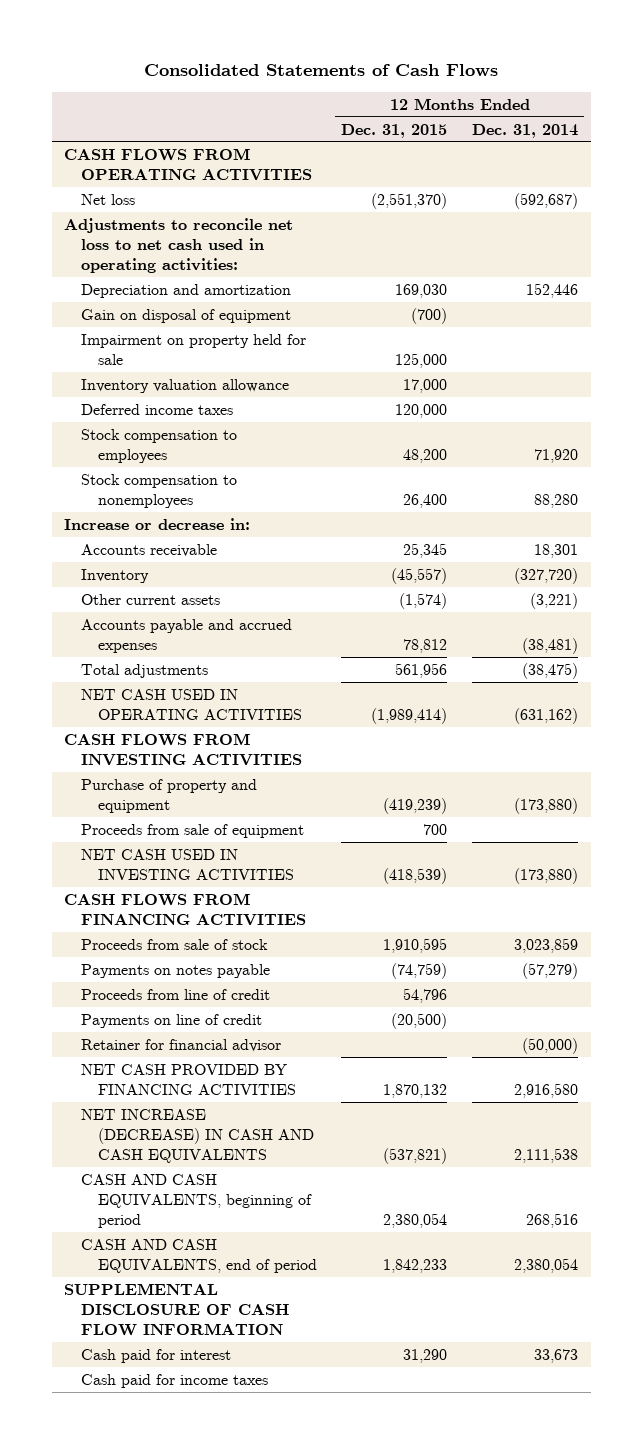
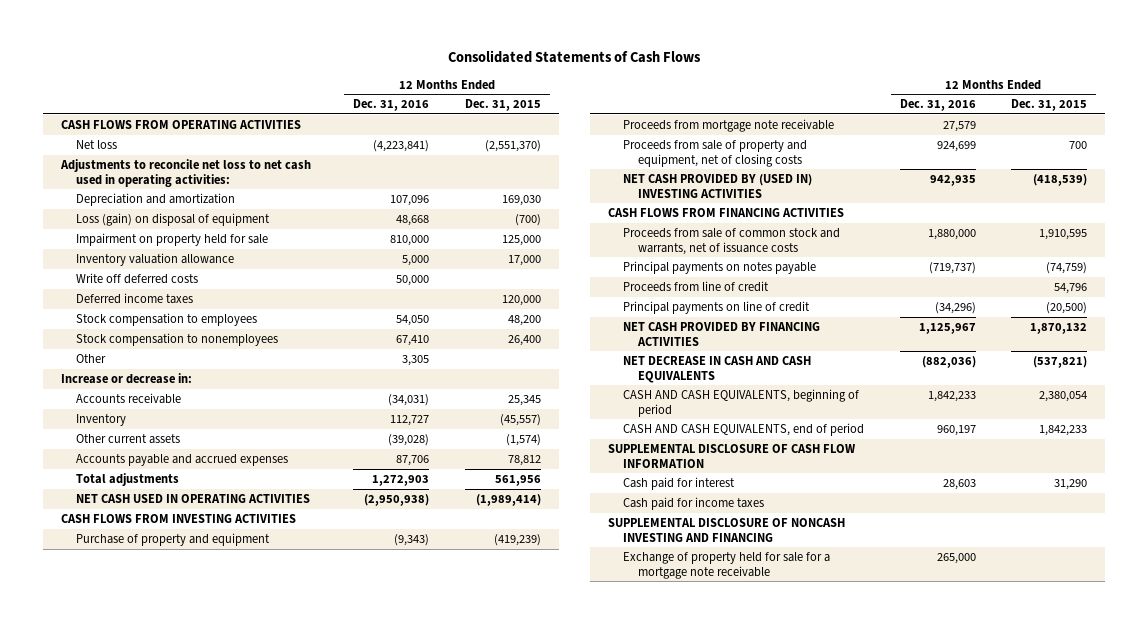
[472,123,579,138] Dec. 31, 2014 -> none
none -> [352,99,429,112] Dec. 31, 2016
[80,308,291,323] Gain on disposal of equipment -> [75,212,270,226] Loss (gain) on disposal of equipment
none -> [75,272,198,284] Write off deferred costs
none -> [75,353,106,363] Other
none -> [622,118,834,132] Proceeds from mortgage note receivable
[80,823,304,838] Proceeds from sale of equipment -> [622,139,807,167] Proceeds from sale of property and equipment, net of closing costs
[80,848,294,880] NET CASH USED IN INVESTING ACTIVITIES -> [622,173,812,198] NET CASH PROVIDED BY (USED IN) INVESTING ACTIVITIES
[80,938,268,950] Proceeds from sale of stock -> [622,227,840,255] Proceeds from sale of common stock and warrants, net of issuance costs
[80,963,270,978] Payments on notes payable -> [622,260,816,274] Principal payments on notes payable
[80,1038,281,1052] Retainer for financial advisor -> none
[80,1013,262,1028] Payments on line of credit -> [622,300,810,314] Principal payments on line of credit
[80,1108,314,1163] NET INCREASE (DECREASE) IN CASH AND CASH EQUIVALENTS -> [622,355,811,383] NET DECREASE IN CASH AND CASH EQUIVALENTS
none -> [607,517,845,542] SUPPLEMENTAL DISCLOSURE OF NONCASH INVESTING AND FINANCING
none -> [622,551,830,579] Exchange of property held for sale for a mortgage note receivable

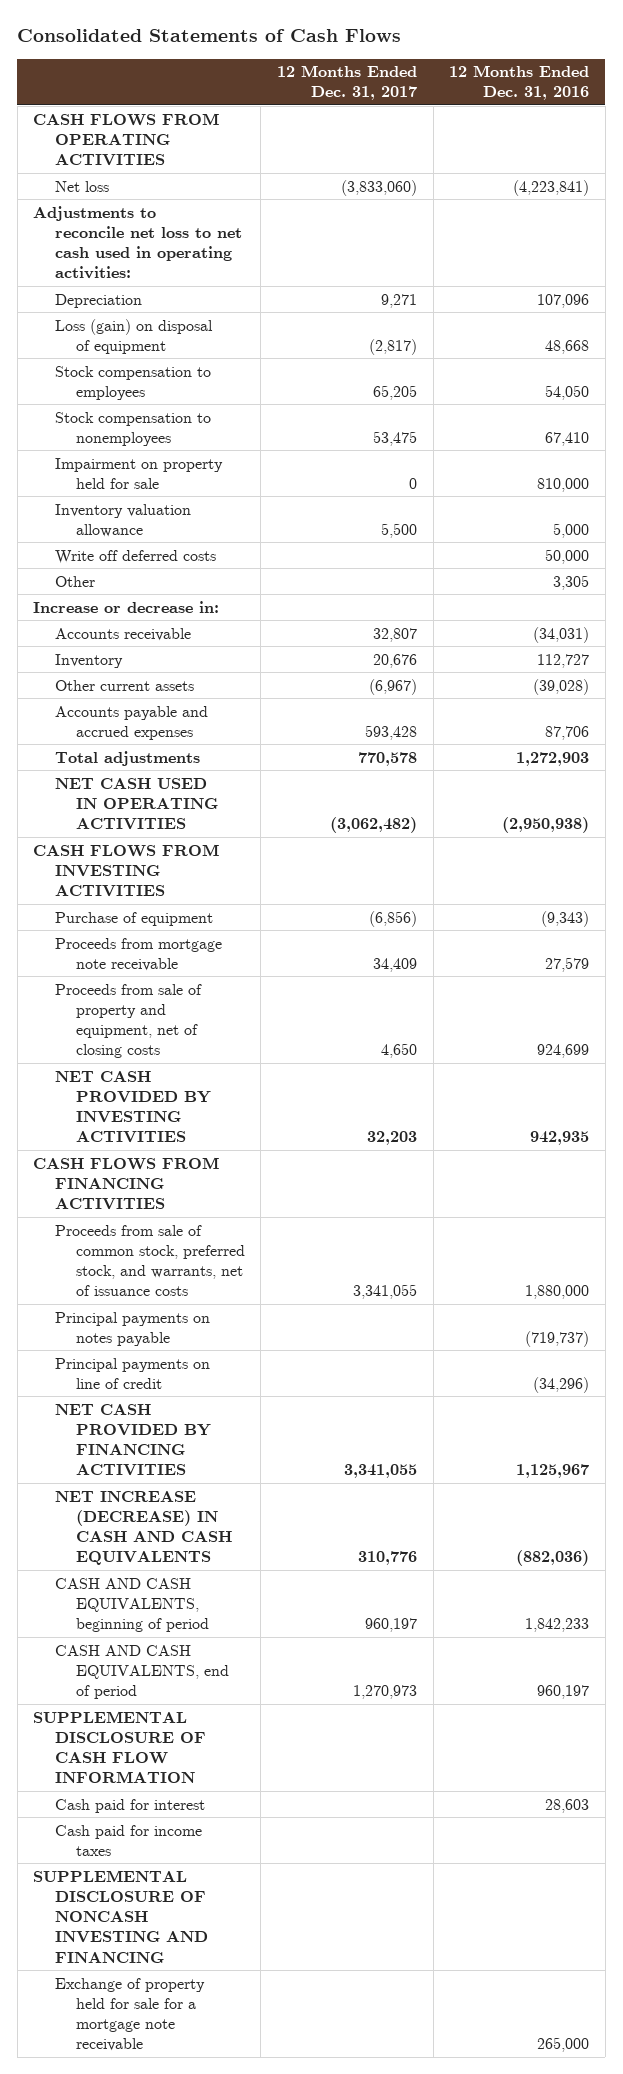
[464,99,541,112] Dec. 31, 2015 -> none
none -> [276,65,417,101] 12 Months Ended Dec. 31, 2017
[75,192,235,206] Depreciation and amortization -> [54,293,142,308] Depreciation
[75,312,257,326] Stock compensation to employees -> [54,365,211,400] Stock compensation to employees
[75,332,278,346] Stock compensation to nonemployees -> [54,411,211,446] Stock compensation to nonemployees
[75,292,193,304] Deferred income taxes -> none
[75,532,270,546] Purchase of property and equipment -> [54,911,213,926] Purchase of equipment
[622,173,812,198] NET CASH PROVIDED BY (USED IN) INVESTING ACTIVITIES -> [54,1070,211,1144] NET CASH PROVIDED BY INVESTING ACTIVITIES
[622,227,840,255] Proceeds from sale of common stock and warrants, net of issuance costs -> [54,1224,245,1297] Proceeds from sale of common stock, preferred stock, and warrants, net of issuance costs
[622,280,769,292] Proceeds from line of credit -> none
[622,355,811,383] NET DECREASE IN CASH AND CASH EQUIVALENTS -> [54,1490,232,1566] NET INCREASE (DECREASE) IN CASH AND CASH EQUIVALENTS

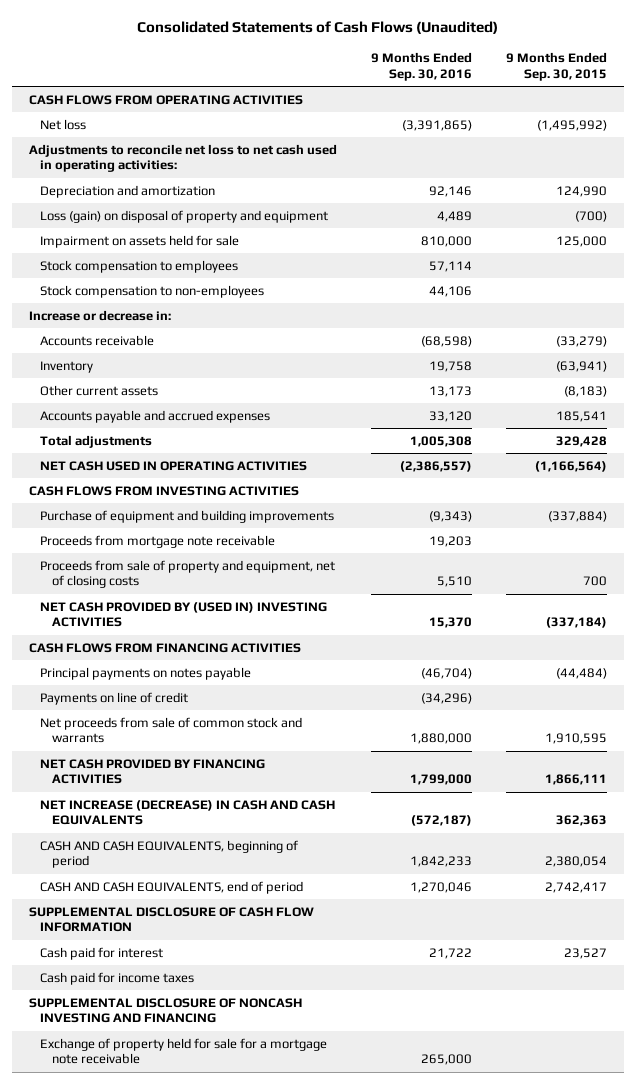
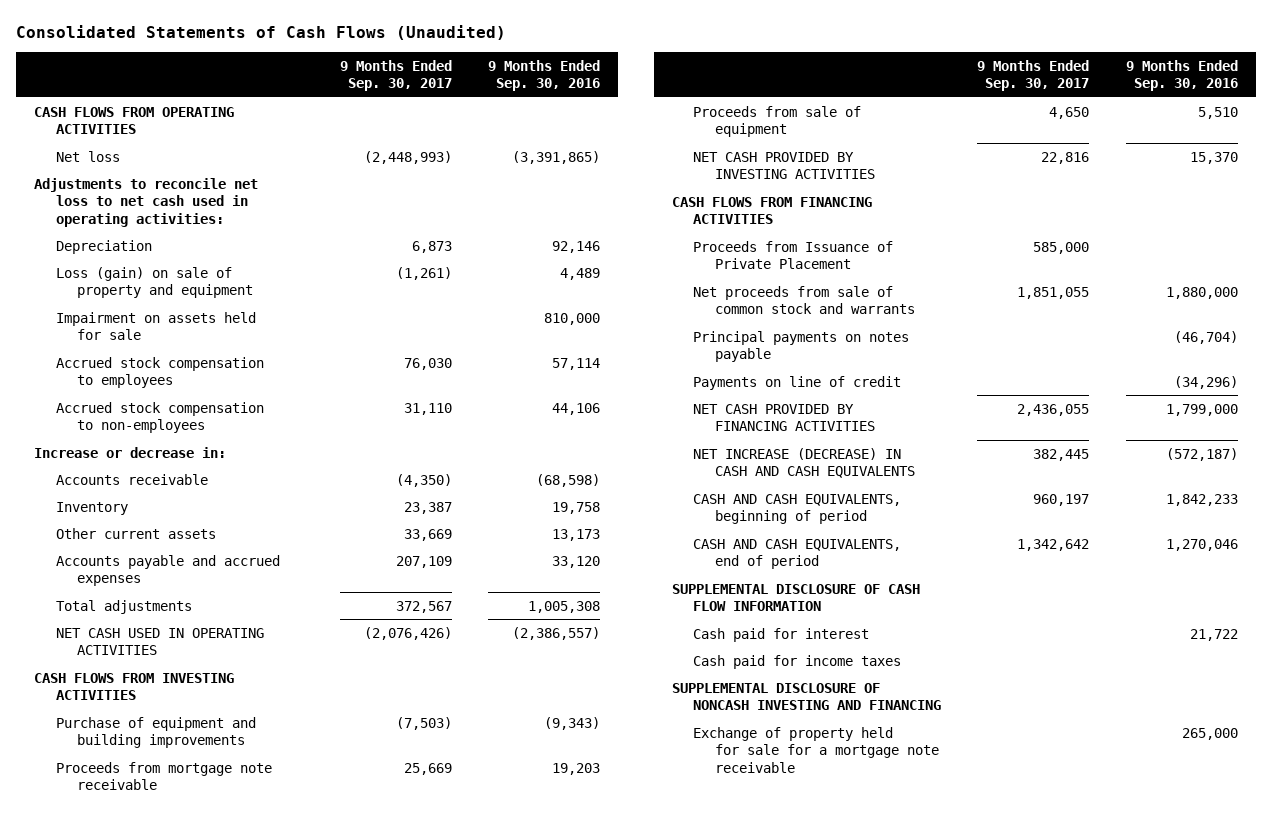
[506,52,608,81] 9 Months Ended Sep. 30, 2015 -> none
none -> [340,59,453,92] 9 Months Ended Sep. 30, 2017
[40,184,216,198] Depreciation and amortization -> [55,239,152,254] Depreciation
[40,209,329,223] Loss (gain) on disposal of property and equipment -> [55,266,254,299] Loss (gain) on sale of property and equipment
[40,259,239,273] Stock compensation to employees -> [55,356,264,389] Accrued stock compensation to employees
[40,284,265,298] Stock compensation to non-employees -> [55,401,264,434] Accrued stock compensation to non-employees
[40,559,336,589] Proceeds from sale of property and equipment, net of closing costs -> [693,105,862,138] Proceeds from sale of equipment
[40,601,328,628] NET CASH PROVIDED BY (USED IN) INVESTING ACTIVITIES -> [693,151,875,180] NET CASH PROVIDED BY INVESTING ACTIVITIES
none -> [693,240,894,270] Proceeds from Issuance of Private Placement
[40,716,303,744] Net proceeds from sale of common stock and warrants -> [693,285,915,315] Net proceeds from sale of common stock and warrants

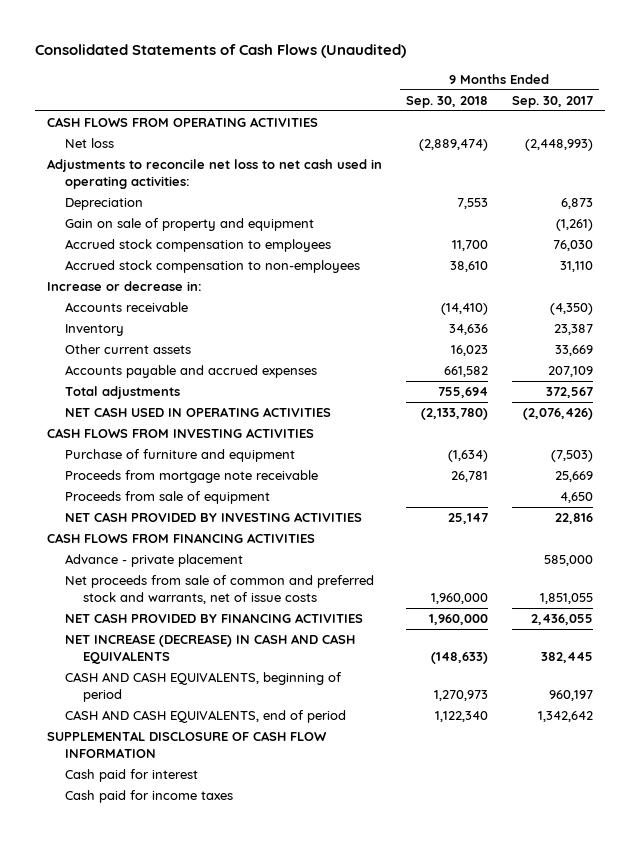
[488,59,601,92] 9 Months Ended Sep. 30, 2016 -> none
none -> [405,95,488,108] Sep. 30, 2018
[55,311,256,341] Impairment on assets held for sale -> none
[55,266,254,299] Loss (gain) on sale of property and equipment -> [64,218,314,232] Gain on sale of property and equipment
[55,716,256,749] Purchase of equipment and building improvements -> [64,449,295,463] Purchase of furniture and equipment
[693,330,910,363] Principal payments on notes payable -> none
[693,375,902,390] Payments on line of credit -> none
[693,240,894,270] Proceeds from Issuance of Private Placement -> [64,554,243,568] Advance - private placement
[693,285,915,315] Net proceeds from sale of common stock and warrants -> [64,575,374,604] Net proceeds from sale of common and preferred stock and warrants, net of issue costs
[671,682,942,711] SUPPLEMENTAL DISCLOSURE OF NONCASH INVESTING AND FINANCING -> none
[693,726,939,773] Exchange of property held for sale for a mortgage note receivable -> none

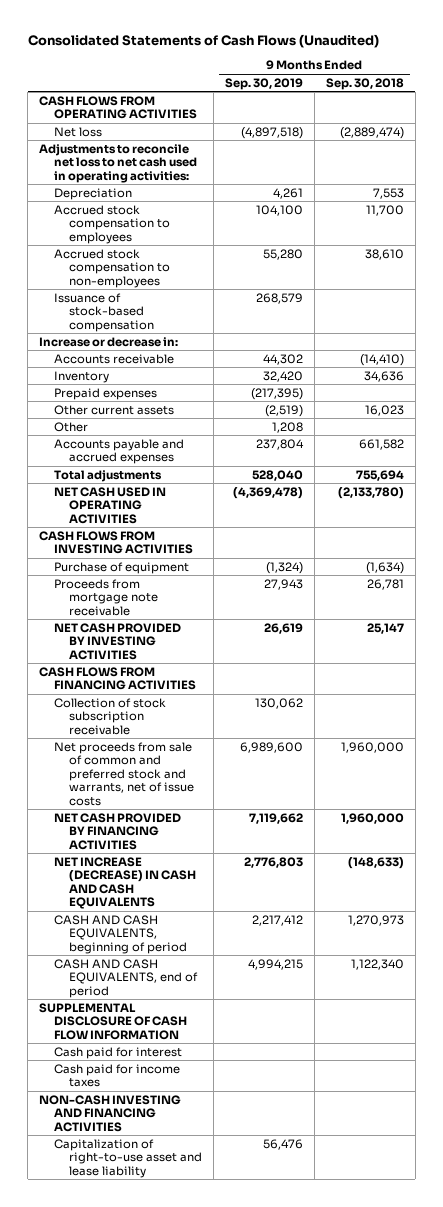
[511,95,593,108] Sep. 30, 2017 -> none
none -> [225,77,304,90] Sep. 30, 2019
[64,218,314,232] Gain on sale of property and equipment -> none
none -> [54,292,155,332] Issuance of stock-based compensation
none -> [54,387,158,400] Prepaid expenses
none -> [54,421,89,432] Other
[64,449,295,463] Purchase of furniture and equipment -> [54,561,190,574] Purchase of equipment
[64,491,270,505] Proceeds from sale of equipment -> none
[64,554,243,568] Advance - private placement -> none
none -> [54,697,167,735] Collection of stock subscription receivable
none -> [39,1094,182,1132] NON-CASH INVESTING AND FINANCING ACTIVITIES
none -> [54,1138,203,1178] Capitalization of right-to-use asset and lease liability

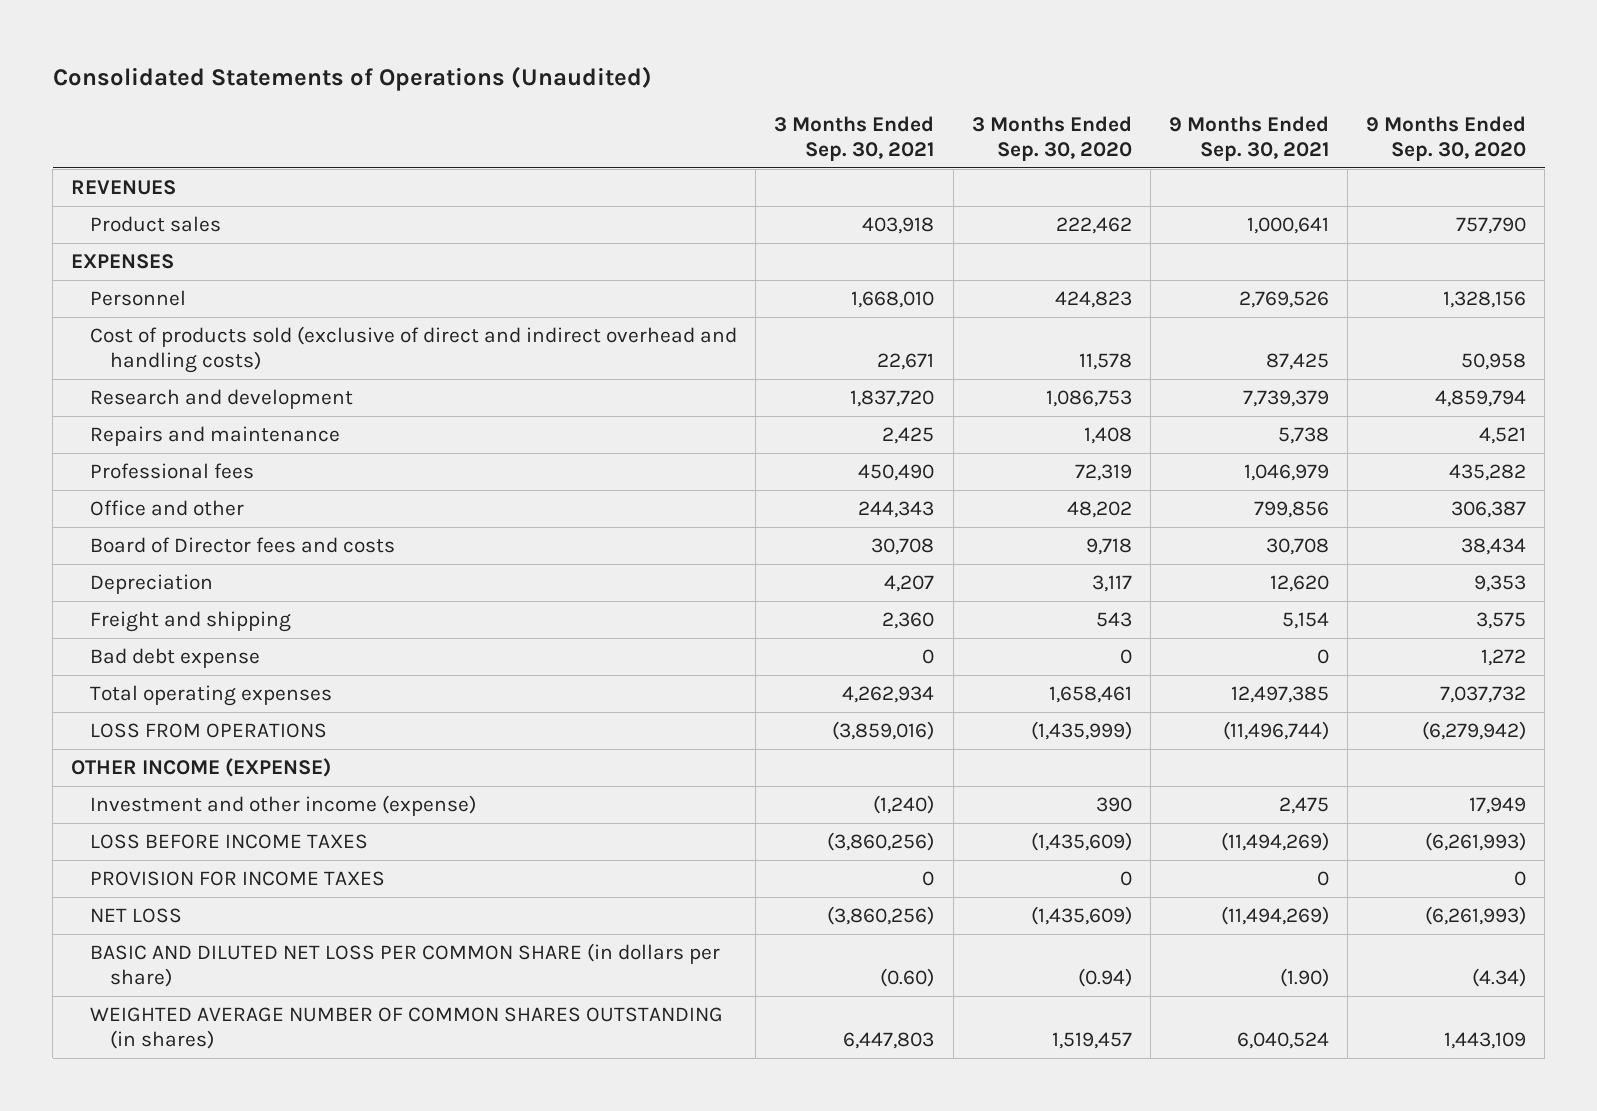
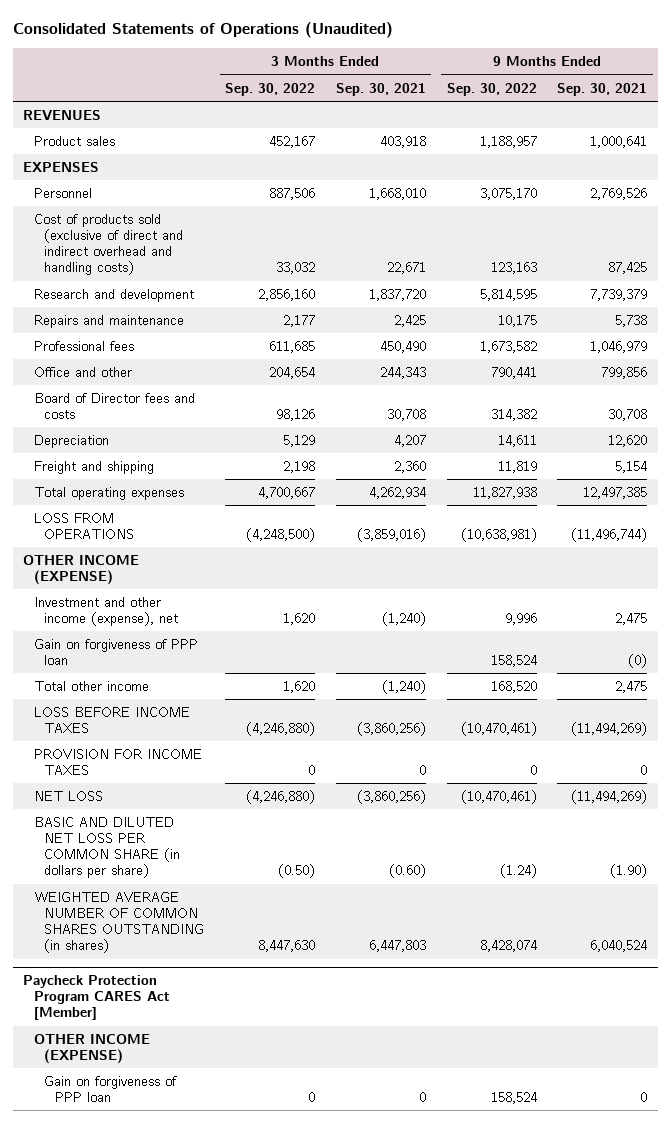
[971,116,1132,162] 3 Months Ended Sep. 30, 2020 -> none
[1365,116,1526,162] 9 Months Ended Sep. 30, 2020 -> none
none -> [224,82,315,96] Sep. 30, 2022
none -> [446,82,537,96] Sep. 30, 2022
[90,648,261,669] Bad debt expense -> none
none -> [33,596,179,627] Investment and other income (expense), net
none -> [33,638,198,666] Gain on forgiveness of PPP loan
[90,795,477,817] Investment and other income (expense) -> [33,680,149,691] Total other income
none -> [23,975,170,1021] Paycheck Protection Program CARES Act [Member]
none -> [33,1033,150,1065] OTHER INCOME (EXPENSE)
none -> [44,1075,178,1103] Gain on forgiveness of PPP loan

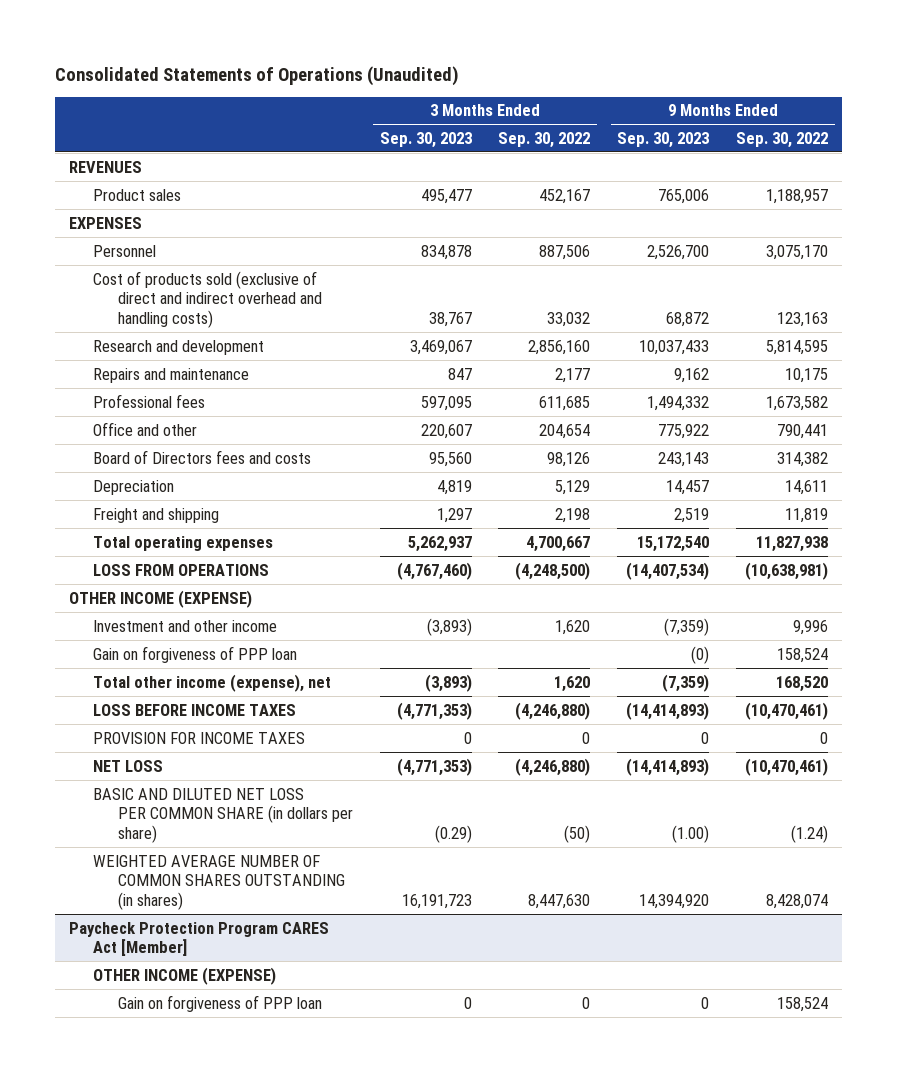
[335,82,426,96] Sep. 30, 2021 -> none
[557,82,648,96] Sep. 30, 2021 -> none
none -> [379,131,472,148] Sep. 30, 2023
none -> [617,131,710,148] Sep. 30, 2023
[33,392,195,420] Board of Director fees and costs -> [93,449,312,464] Board of Directors fees and costs
[33,596,179,627] Investment and other income (expense), net -> [93,619,278,632] Investment and other income
[33,680,149,691] Total other income -> [93,673,332,692] Total other income (expense), net
[277,864,315,879] (0.50) -> [564,825,591,844] (50)

